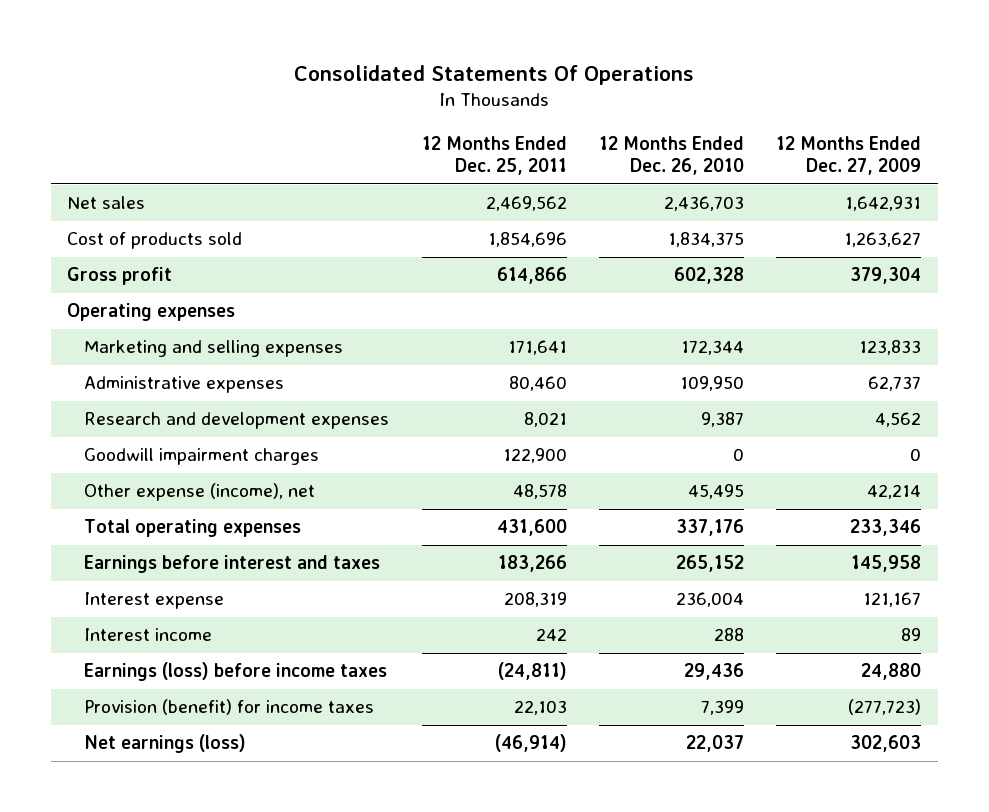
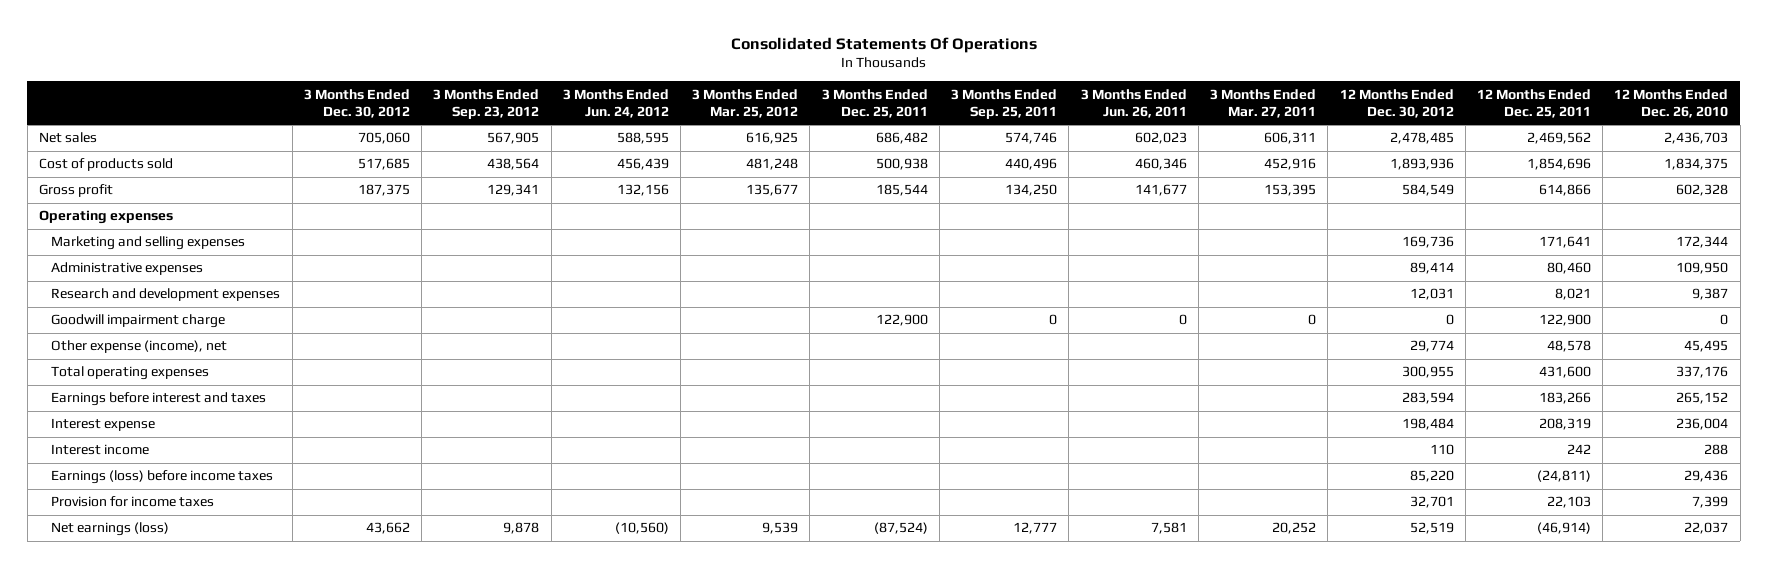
[776,135,922,176] 12 Months Ended Dec. 27, 2009 -> none
none -> [303,88,410,118] 3 Months Ended Dec. 30, 2012
none -> [433,88,540,119] 3 Months Ended Sep. 23, 2012
none -> [562,88,669,118] 3 Months Ended Jun. 24, 2012
none -> [692,88,799,118] 3 Months Ended Mar. 25, 2012
none -> [821,88,928,118] 3 Months Ended Dec. 25, 2011
none -> [951,88,1058,119] 3 Months Ended Sep. 25, 2011
none -> [1080,88,1187,118] 3 Months Ended Jun. 26, 2011
none -> [1210,88,1317,118] 3 Months Ended Mar. 27, 2011
none -> [1339,88,1454,118] 12 Months Ended Dec. 30, 2012
[84,448,320,466] Goodwill impairment charges -> [51,314,226,329] Goodwill impairment charge
[84,699,375,716] Provision (benefit) for income taxes -> [51,496,215,508] Provision for income taxes

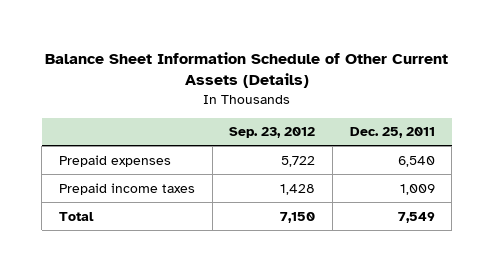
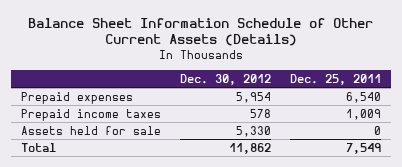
[229,127,316,139] Sep. 23, 2012 -> none
none -> [179,73,271,85] Dec. 30, 2012
none -> [20,125,161,135] Assets held for sale

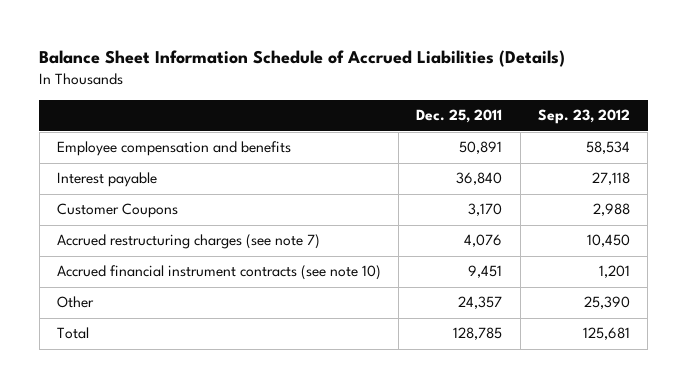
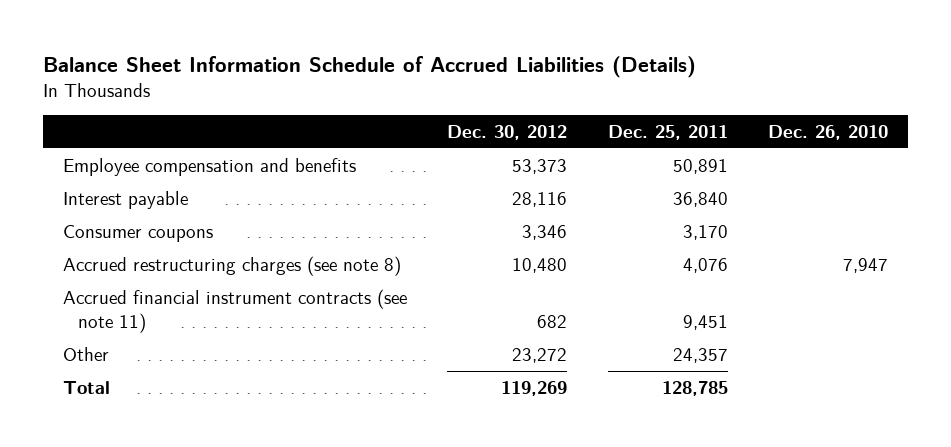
[537,109,630,125] Sep. 23, 2012 -> none
none -> [447,124,568,140] Dec. 30, 2012
none -> [767,124,888,140] Dec. 26, 2010
[56,203,178,219] Customer Coupons -> [63,224,214,242] Consumer coupons
[56,234,320,250] Accrued restructuring charges (see note 7) -> [63,255,402,276] Accrued restructuring charges (see note 8)
[56,265,381,281] Accrued financial instrument contracts (see note 10) -> [63,288,408,333] Accrued financial instrument contracts (see note 11)

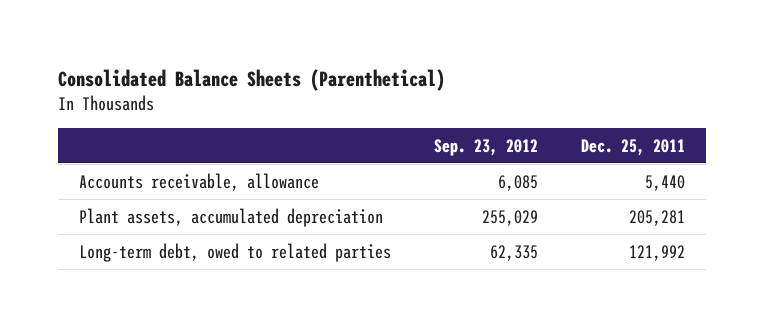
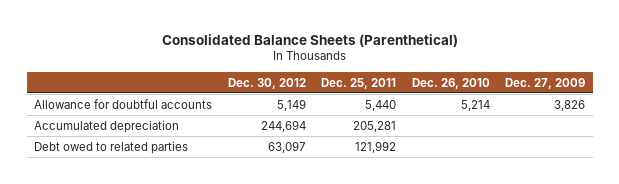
[433,138,538,156] Sep. 23, 2012 -> none
none -> [227,77,306,89] Dec. 30, 2012
none -> [411,77,490,89] Dec. 26, 2010
none -> [504,77,585,89] Dec. 27, 2009
[79,172,320,191] Accounts receivable, allowance -> [34,98,213,109] Allowance for doubtful accounts
[79,207,384,227] Plant assets, accumulated depreciation -> [34,119,180,133] Accumulated depreciation
[79,242,392,262] Long-term debt, owed to related parties -> [34,140,189,154] Debt owed to related parties

